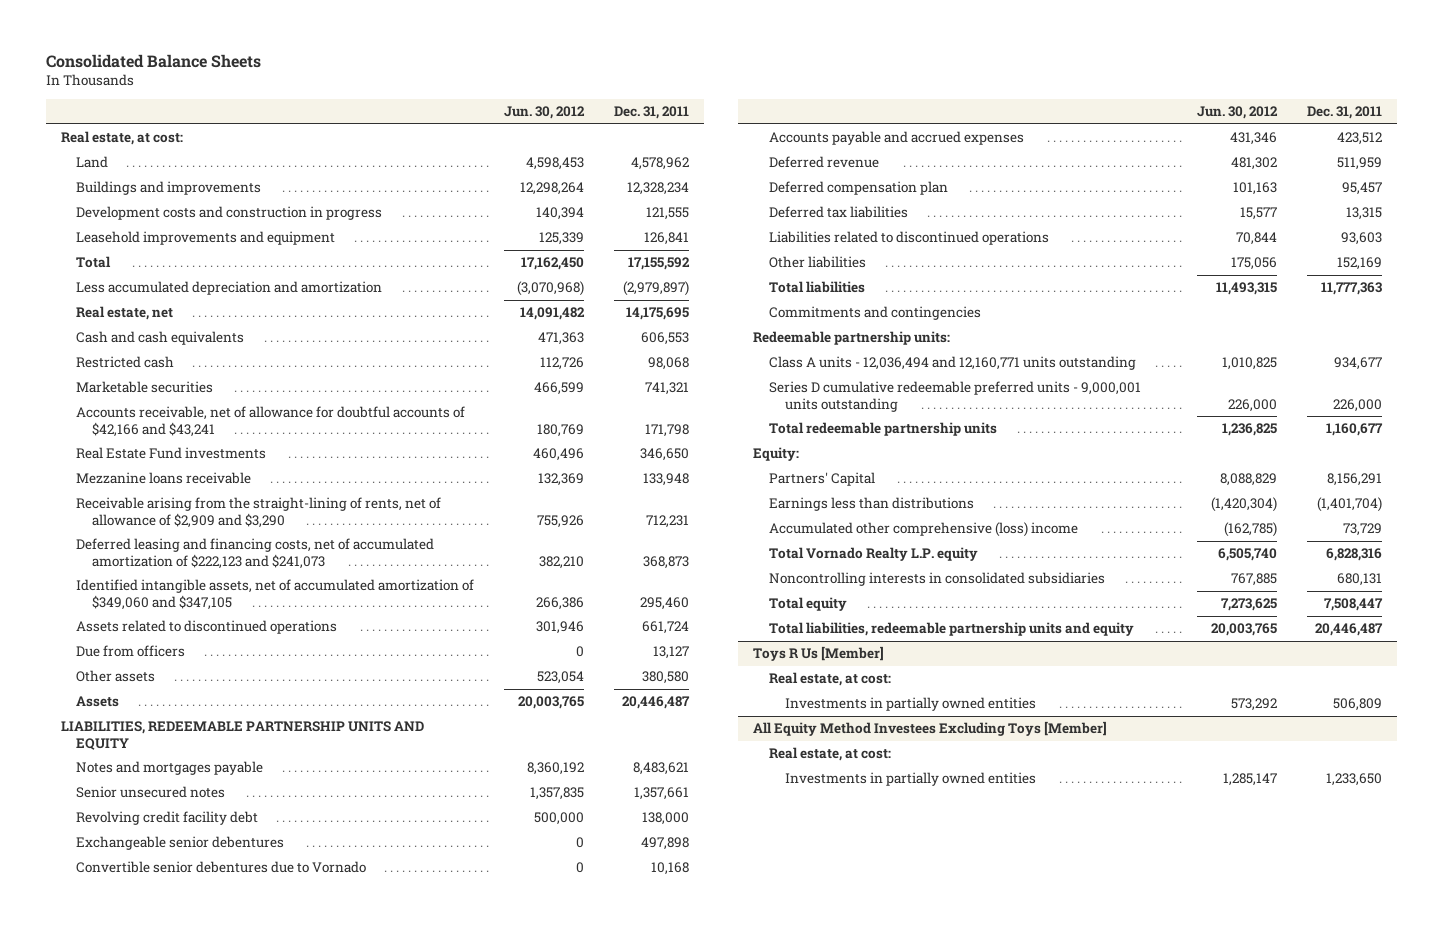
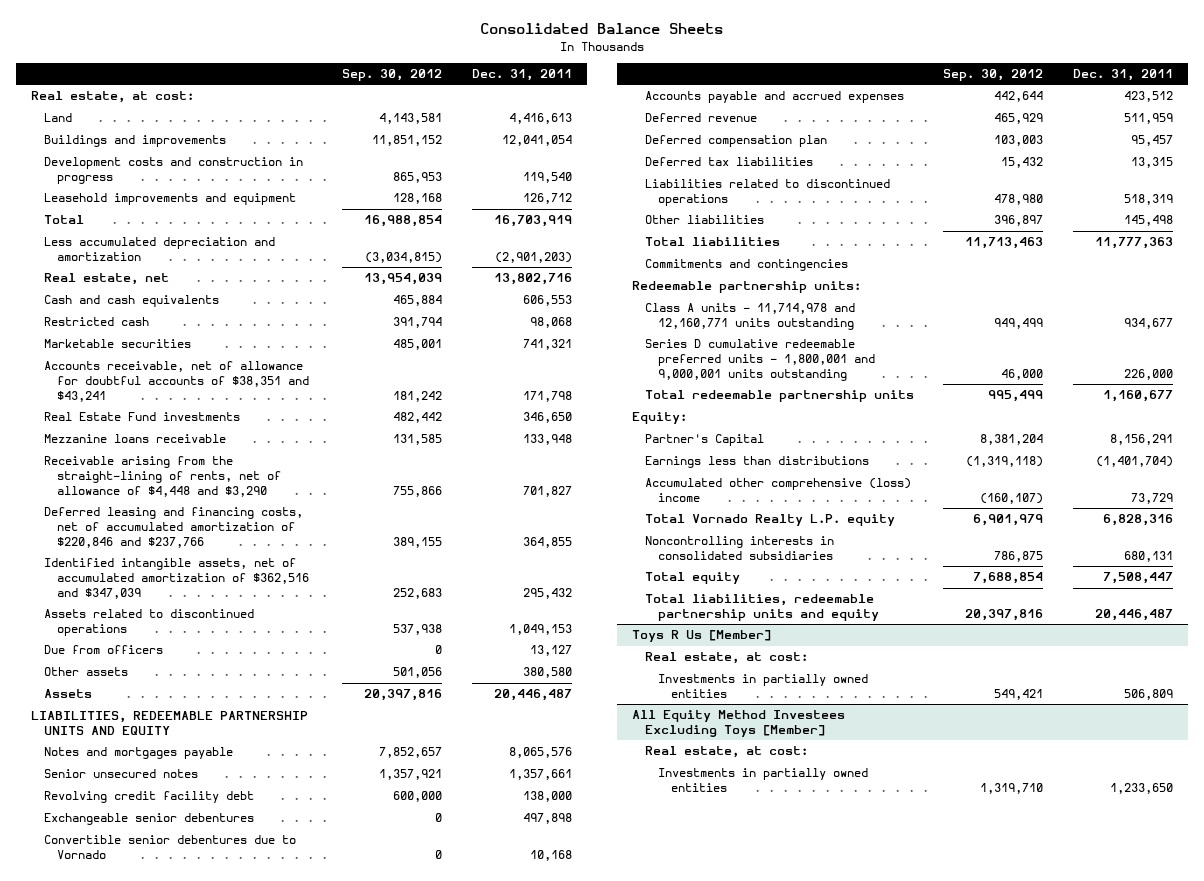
[504,106,586,120] Jun. 30, 2012 -> none
none -> [342,69,443,82] Sep. 30, 2012
[631,157,690,171] 4,578,962 -> [509,113,573,125] 4,416,613
[627,182,690,196] 12,328,234 -> [502,135,573,147] 12,041,054
[646,207,690,221] 121,555 -> [523,172,573,184] 119,540
[644,232,690,246] 126,841 -> [523,193,573,205] 126,712
[628,257,691,271] 17,155,592 -> [494,215,573,228] 16,703,919
[623,281,690,297] (2,979,897) -> [495,252,573,264] (2,901,203)
[626,307,690,321] 14,175,695 -> [494,273,573,286] 13,802,716
[76,406,466,438] Accounts receivable, net of allowance for doubtful accounts of $42,166 and $43,241 -> [43,361,309,402] Accounts receivable, net of allowance for doubtful accounts of $38,351 and $43,241
[76,497,442,529] Receivable arising from the straight-lining of rents, net of allowance of $2,909 and $3,290 -> [43,456,281,497] Receivable arising from the straight-lining of rents, net of allowance of $4,448 and $3,290
[646,515,690,529] 712,231 -> [523,485,573,497] 701,827
[76,538,435,570] Deferred leasing and financing costs, net of accumulated amortization of $222,123 and $241,073 -> [43,507,303,548] Deferred leasing and financing costs, net of accumulated amortization of $220,846 and $237,766
[643,556,690,570] 368,873 -> [523,536,573,548] 364,855
[76,579,475,611] Identified intangible assets, net of accumulated amortization of $349,060 and $347,105 -> [43,558,309,599] Identified intangible assets, net of accumulated amortization of $362,516 and $347,039
[640,597,690,611] 295,460 -> [523,587,573,599] 295,432
[642,621,690,635] 661,724 -> [509,624,573,636] 1,049,153
[633,762,690,776] 8,483,621 -> [509,747,573,759] 8,065,576
[1340,232,1382,246] 93,603 -> [1124,194,1174,206] 518,319
[1336,257,1382,271] 152,169 -> [1124,215,1174,227] 145,498
[768,356,1136,371] Class A units - 12,036,494 and 12,160,771 units outstanding -> [644,303,855,331] Class A units - 11,714,978 and 12,160,771 units outstanding
[768,381,1141,413] Series D cumulative redeemable preferred units - 9,000,001 units outstanding -> [644,339,875,381] Series D cumulative redeemable preferred units - 1,800,001 and 9,000,001 units outstanding
[768,472,875,487] Partners' Capital -> [644,434,764,447] Partner's Capital

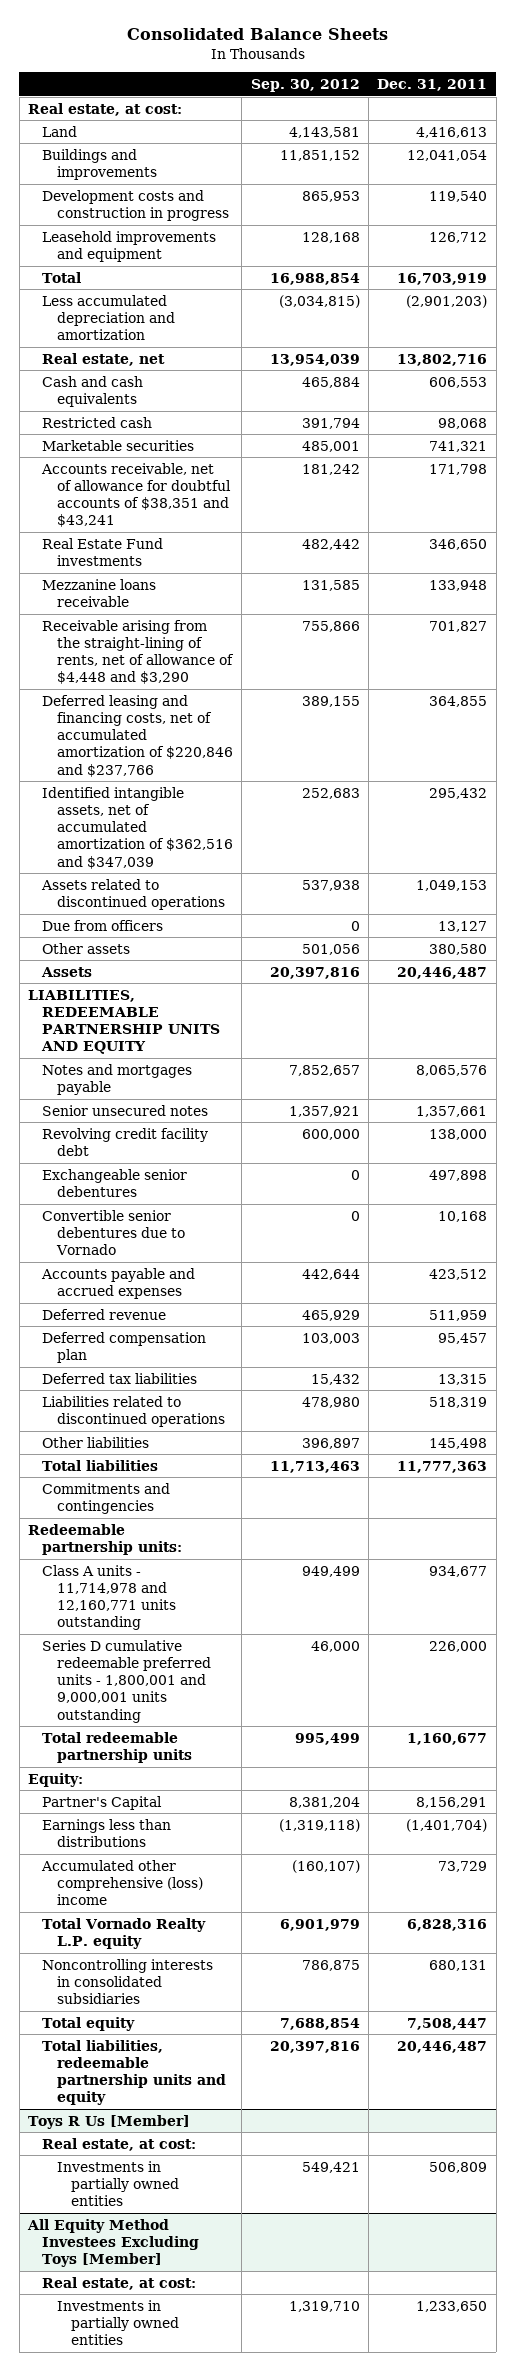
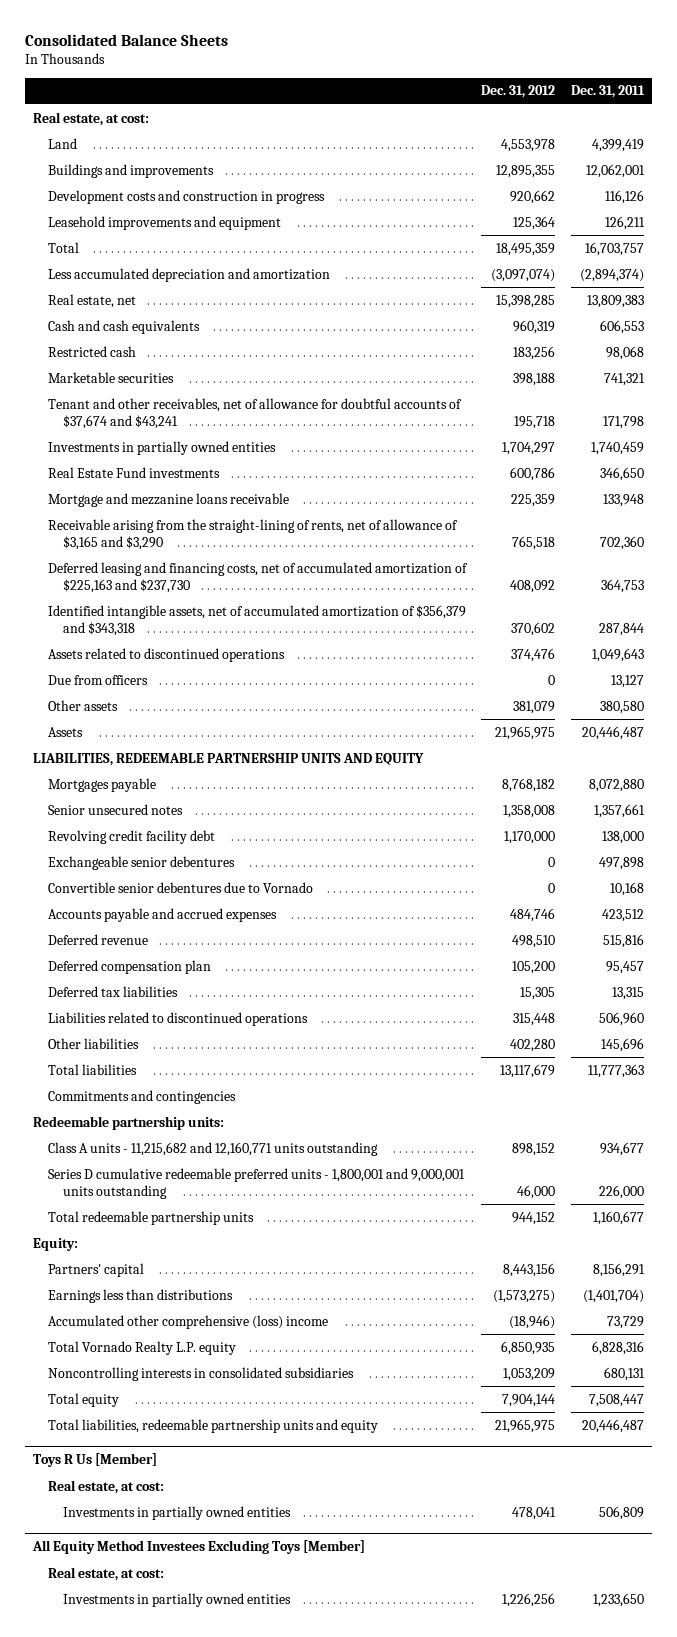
[250,78,360,92] Sep. 30, 2012 -> none
none -> [481,85,556,99] Dec. 31, 2012
[416,126,488,138] 4,416,613 -> [592,138,645,152] 4,399,419
[407,149,488,161] 12,041,054 -> [586,163,646,178] 12,062,001
[429,190,488,202] 119,540 -> [605,189,645,204] 116,126
[429,231,488,243] 126,712 -> [605,215,646,230] 126,211
[397,272,488,285] 16,703,919 -> [585,241,645,256] 16,703,757
[406,294,488,308] (2,901,203) -> [580,268,645,282] (2,894,374)
[397,353,488,366] 13,802,716 -> [587,294,645,308] 13,809,383
[41,462,231,528] Accounts receivable, net of allowance for doubtful accounts of $38,351 and $43,241 -> [47,397,462,429] Tenant and other receivables, net of allowance for doubtful accounts of $37,674 and $43,241
none -> [47,440,276,455] Investments in partially owned entities
[42,578,157,607] Mezzanine loans receivable -> [47,492,289,507] Mortgage and mezzanine loans receivable
[42,619,234,685] Receivable arising from the straight-lining of rents, net of allowance of $4,448 and $3,290 -> [47,518,458,550] Receivable arising from the straight-lining of rents, net of allowance of $3,165 and $3,290
[429,620,488,632] 701,827 -> [600,535,645,550] 702,360
[42,694,233,777] Deferred leasing and financing costs, net of accumulated amortization of $220,846 and $237,766 -> [47,561,468,593] Deferred leasing and financing costs, net of accumulated amortization of $225,163 and $237,730
[429,695,488,707] 364,855 -> [601,578,645,593] 364,753
[42,786,233,869] Identified intangible assets, net of accumulated amortization of $362,516 and $347,039 -> [47,604,466,636] Identified intangible assets, net of accumulated amortization of $356,379 and $343,318
[429,787,488,799] 295,432 -> [599,622,645,636] 287,844
[416,879,488,891] 1,049,153 -> [592,647,645,662] 1,049,643
[42,1063,193,1095] Notes and mortgages payable -> [47,777,156,792] Mortgages payable
[416,1064,488,1076] 8,065,576 -> [589,778,645,792] 8,072,880
[429,1309,488,1321] 511,959 -> [603,933,645,948] 515,816
[429,1396,488,1408] 518,319 -> [599,1011,645,1026] 506,960
[429,1437,488,1449] 145,498 -> [601,1037,645,1052] 145,696
[42,1564,176,1631] Class A units - 11,714,978 and 12,160,771 units outstanding -> [47,1141,378,1156] Class A units - 11,215,682 and 12,160,771 units outstanding
[42,1795,163,1810] Partner's Capital -> [47,1262,144,1277] Partners' capital

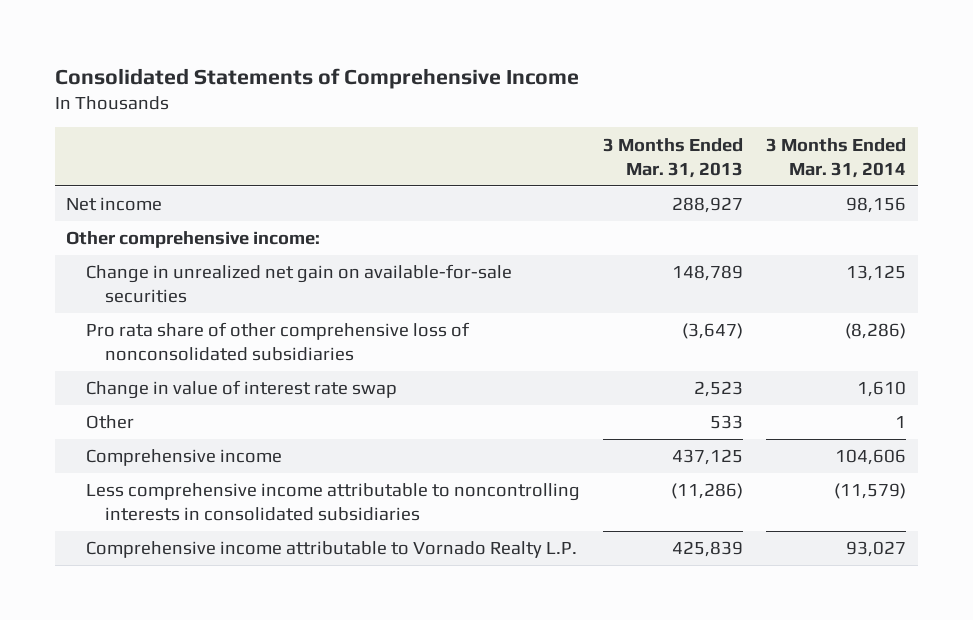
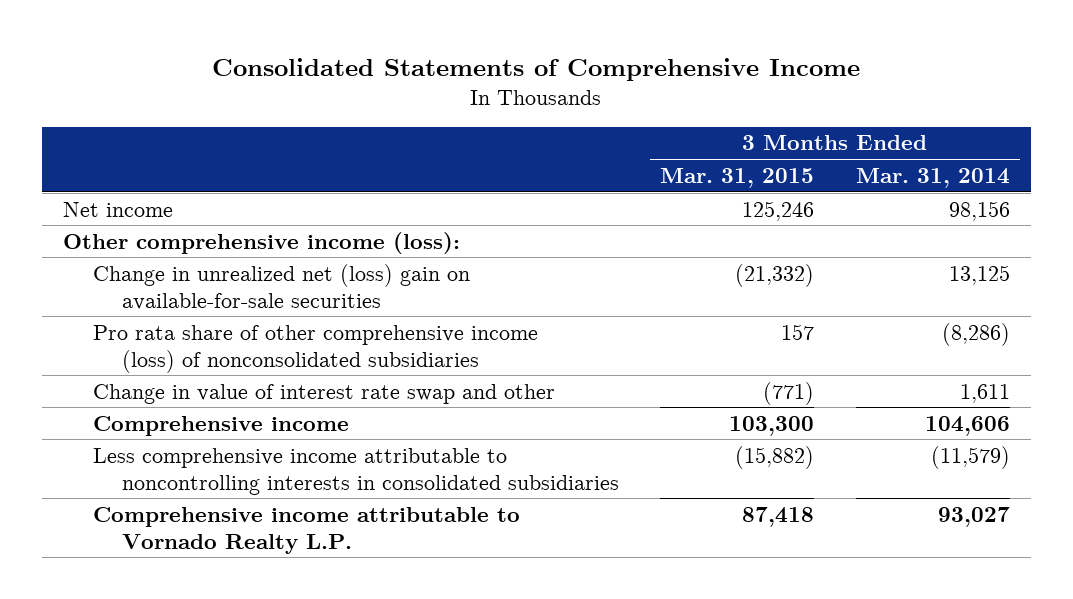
[603,137,744,178] 3 Months Ended Mar. 31, 2013 -> none
none -> [660,167,815,188] Mar. 31, 2015
[85,415,134,430] Other -> none
[66,231,321,249] Other comprehensive income: -> [63,231,461,254] Other comprehensive income (loss):
[85,264,512,304] Change in unrealized net gain on available-for-sale securities -> [92,263,470,310] Change in unrealized net (loss) gain on available-for-sale securities
[85,322,470,362] Pro rata share of other comprehensive loss of nonconsolidated subsidiaries -> [92,324,538,373] Pro rata share of other comprehensive income (loss) of nonconsolidated subsidiaries
[85,380,397,400] Change in value of interest rate swap -> [92,383,555,404] Change in value of interest rate swap and other
[857,381,907,398] 1,610 -> [959,383,1010,403] 1,611

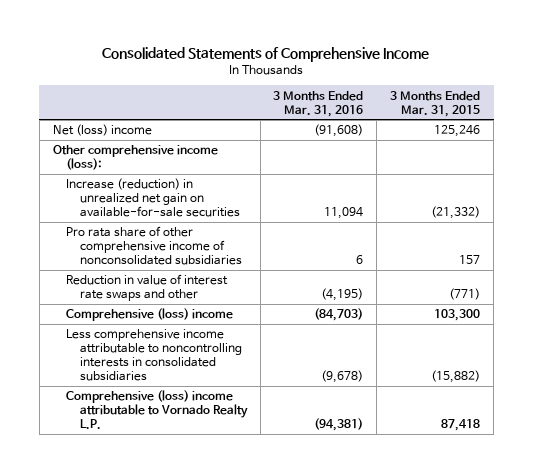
[855,167,1010,188] Mar. 31, 2014 -> none
none -> [273,90,364,117] 3 Months Ended Mar. 31, 2016
[63,201,174,217] Net income -> [52,124,152,137] Net (loss) income
[92,263,470,310] Change in unrealized net (loss) gain on available-for-sale securities -> [66,178,240,218] Increase (reduction) in unrealized net gain on available-for-sale securities
[92,324,538,373] Pro rata share of other comprehensive income (loss) of nonconsolidated subsidiaries -> [66,226,242,266] Pro rata share of other comprehensive income of nonconsolidated subsidiaries
[92,383,555,404] Change in value of interest rate swap and other -> [66,274,229,302] Reduction in value of interest rate swaps and other
[92,415,349,436] Comprehensive income -> [66,308,234,322] Comprehensive (loss) income
[92,506,520,554] Comprehensive income attributable to Vornado Realty L.P. -> [66,390,248,430] Comprehensive (loss) income attributable to Vornado Realty L.P.

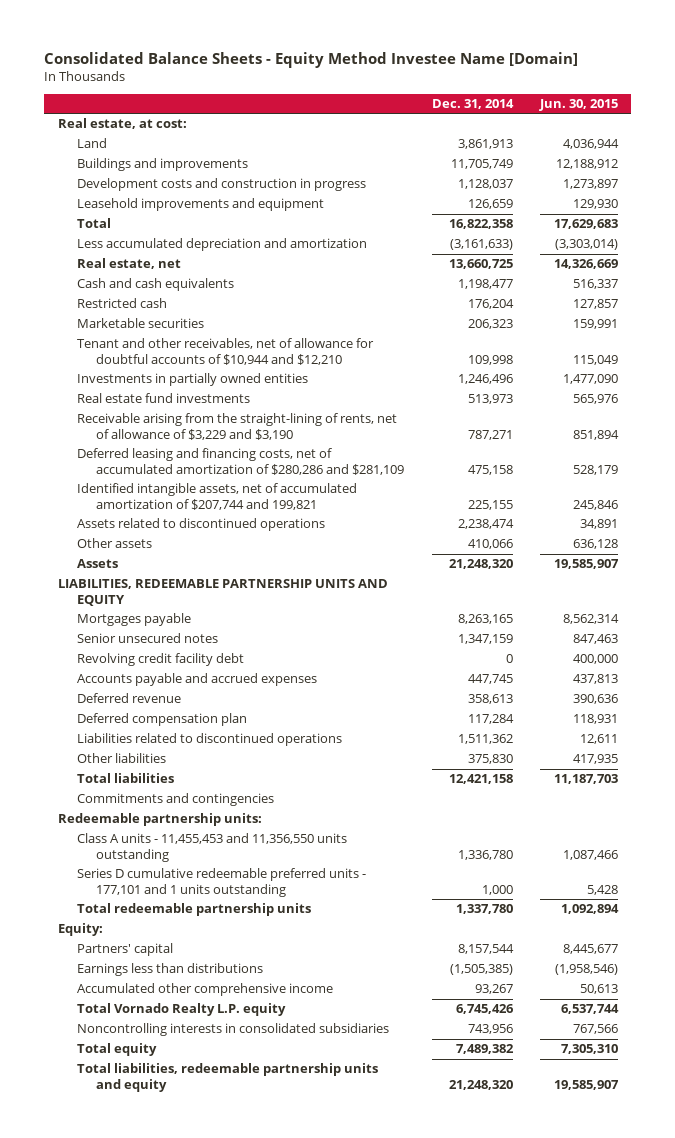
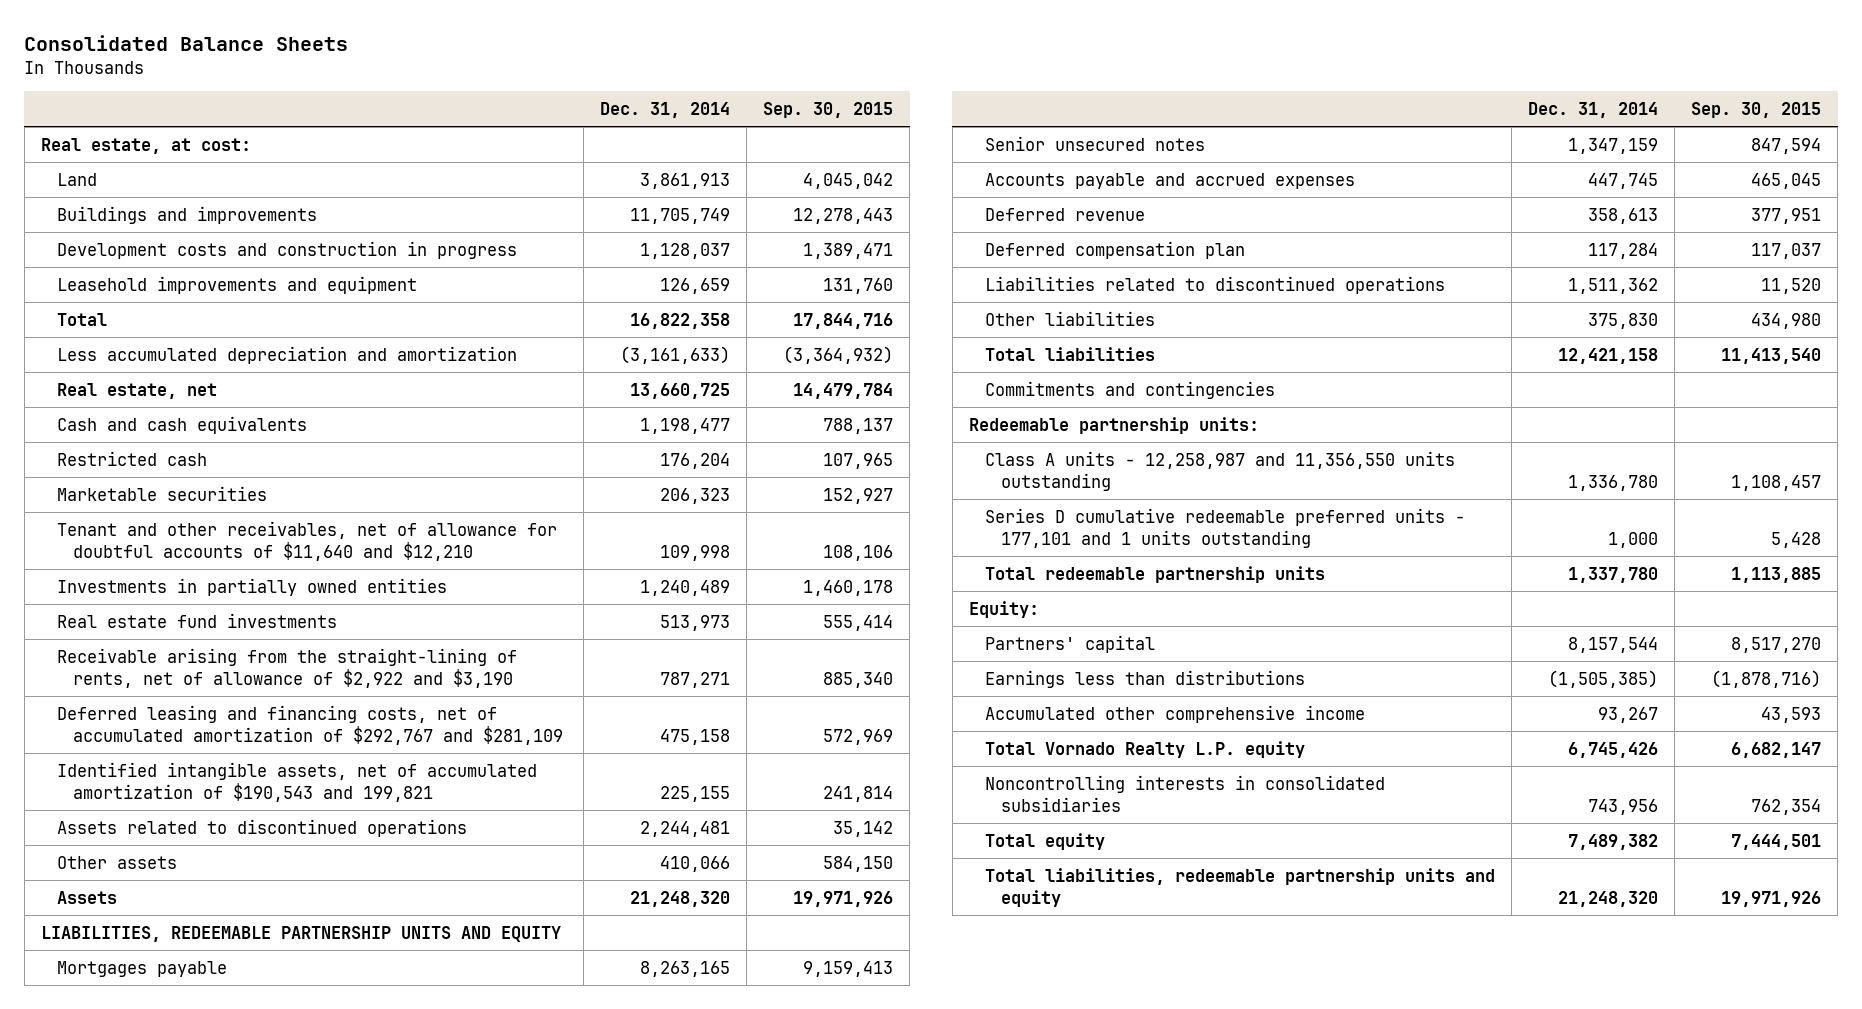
[43,51,578,68] Consolidated Balance Sheets - Equity Method Investee Name [Domain] -> [24,34,349,51] Consolidated Balance Sheets
[538,98,618,111] Jun. 30, 2015 -> none
none -> [763,101,894,118] Sep. 30, 2015
[76,338,374,365] Tenant and other receivables, net of allowance for doubtful accounts of $10,944 and $12,210 -> [56,520,557,561] Tenant and other receivables, net of allowance for doubtful accounts of $11,640 and $12,210
[457,374,513,385] 1,246,496 -> [640,579,731,596] 1,240,489
[76,413,397,440] Receivable arising from the straight-lining of rents, net of allowance of $3,229 and $3,190 -> [56,647,517,688] Receivable arising from the straight-lining of rents, net of allowance of $2,922 and $3,190
[76,448,405,475] Deferred leasing and financing costs, net of accumulated amortization of $280,286 and $281,109 -> [56,704,564,745] Deferred leasing and financing costs, net of accumulated amortization of $292,767 and $281,109
[76,483,357,510] Identified intangible assets, net of accumulated amortization of $207,744 and 199,821 -> [56,761,537,802] Identified intangible assets, net of accumulated amortization of $190,543 and 199,821
[457,519,514,530] 2,238,474 -> [640,820,731,837] 2,244,481
[76,653,244,667] Revolving credit facility debt -> none
[76,833,347,862] Class A units - 11,455,453 and 11,356,550 units outstanding -> [985,450,1456,491] Class A units - 12,258,987 and 11,356,550 units outstanding

